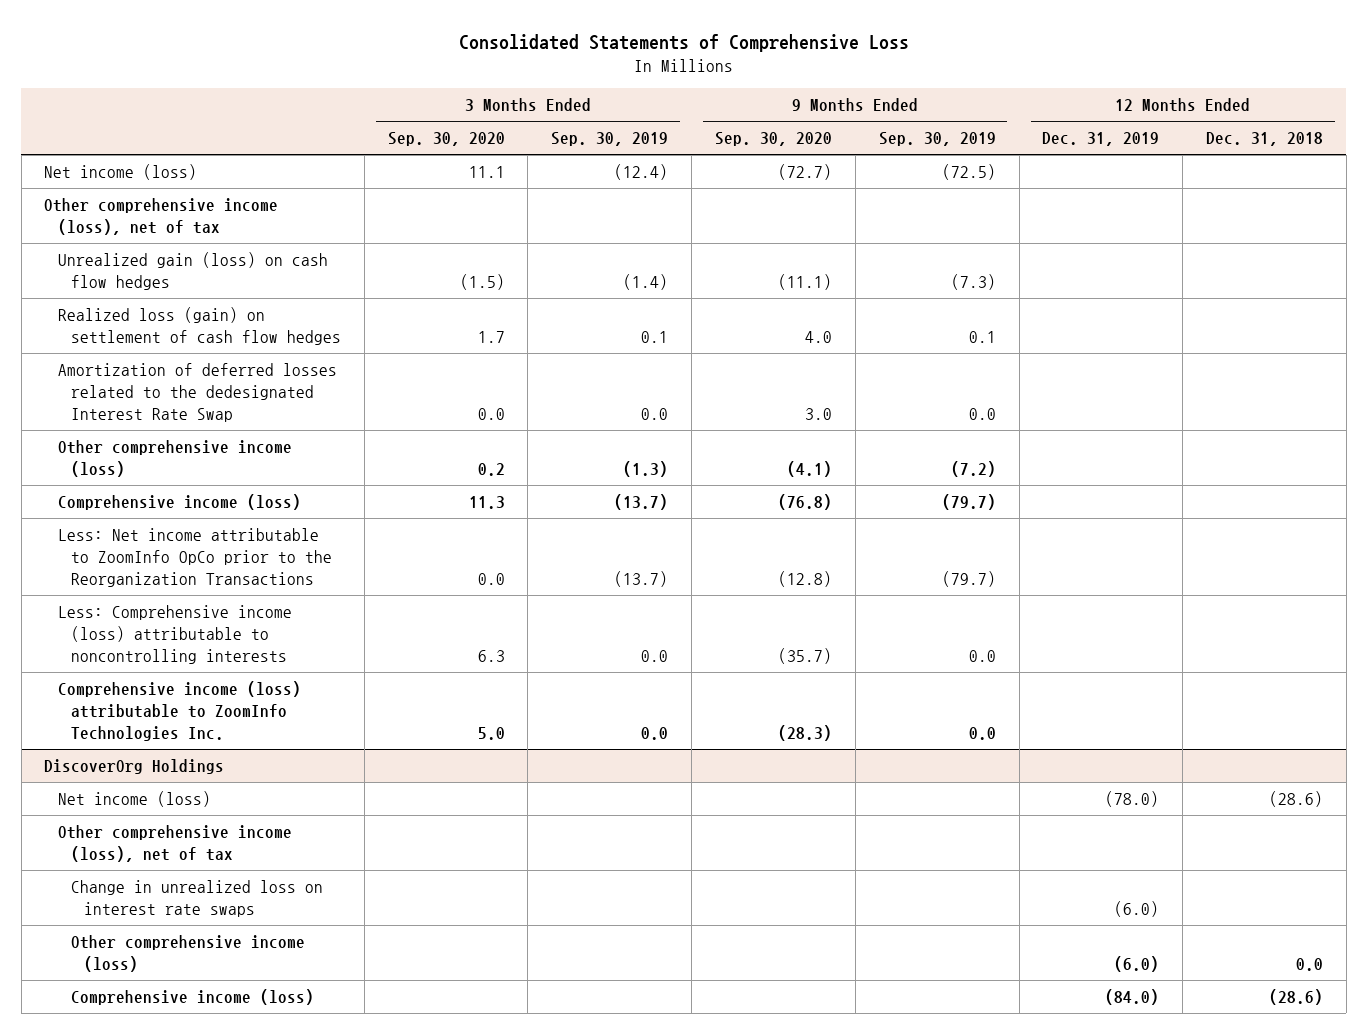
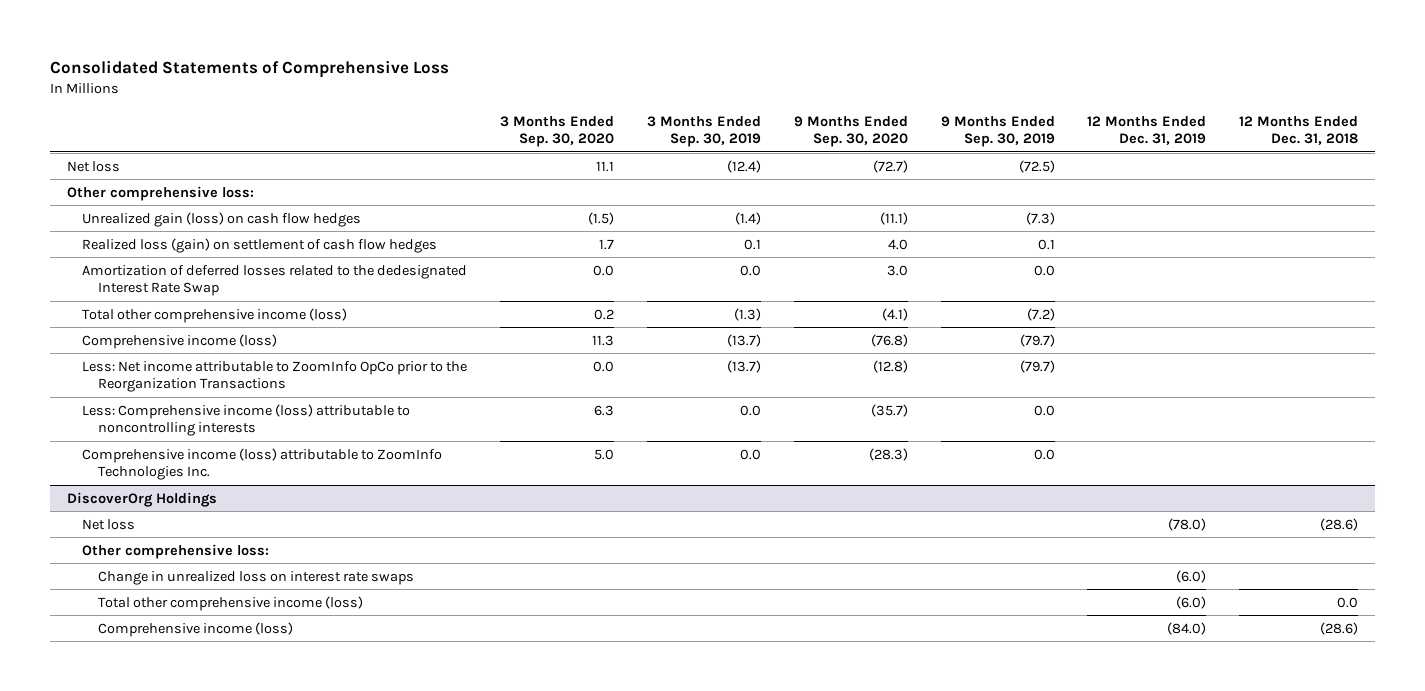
[44,164,198,181] Net income (loss) -> [66,160,120,172] Net loss
[44,198,279,235] Other comprehensive income (loss), net of tax -> [66,185,254,201] Other comprehensive loss:
[57,440,292,477] Other comprehensive income (loss) -> [82,307,348,323] Total other comprehensive income (loss)
[57,791,211,808] Net income (loss) -> [82,518,136,530] Net loss
[57,825,292,862] Other comprehensive income (loss), net of tax -> [82,543,270,559] Other comprehensive loss:
[70,935,305,972] Other comprehensive income (loss) -> [97,595,363,611] Total other comprehensive income (loss)

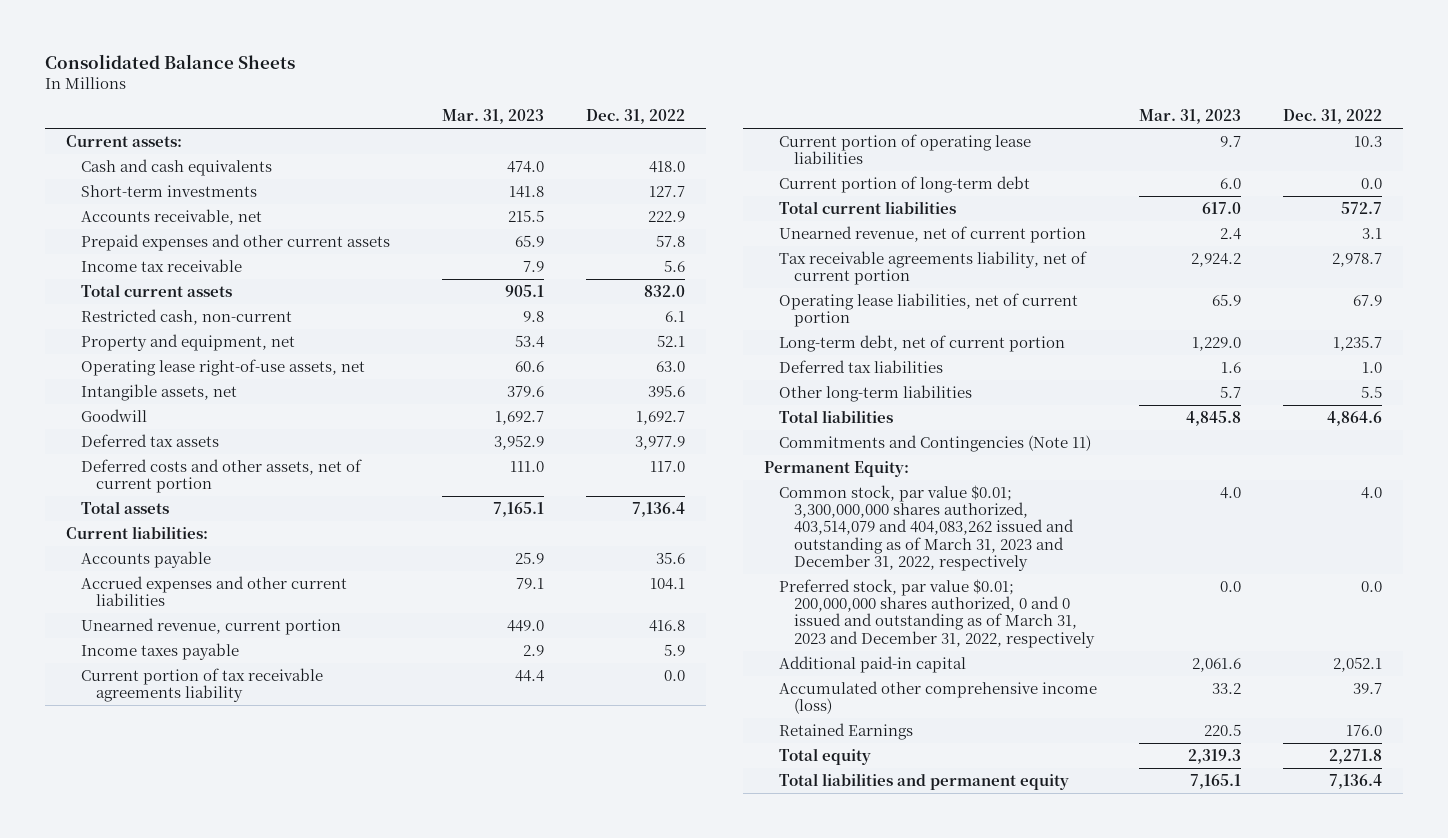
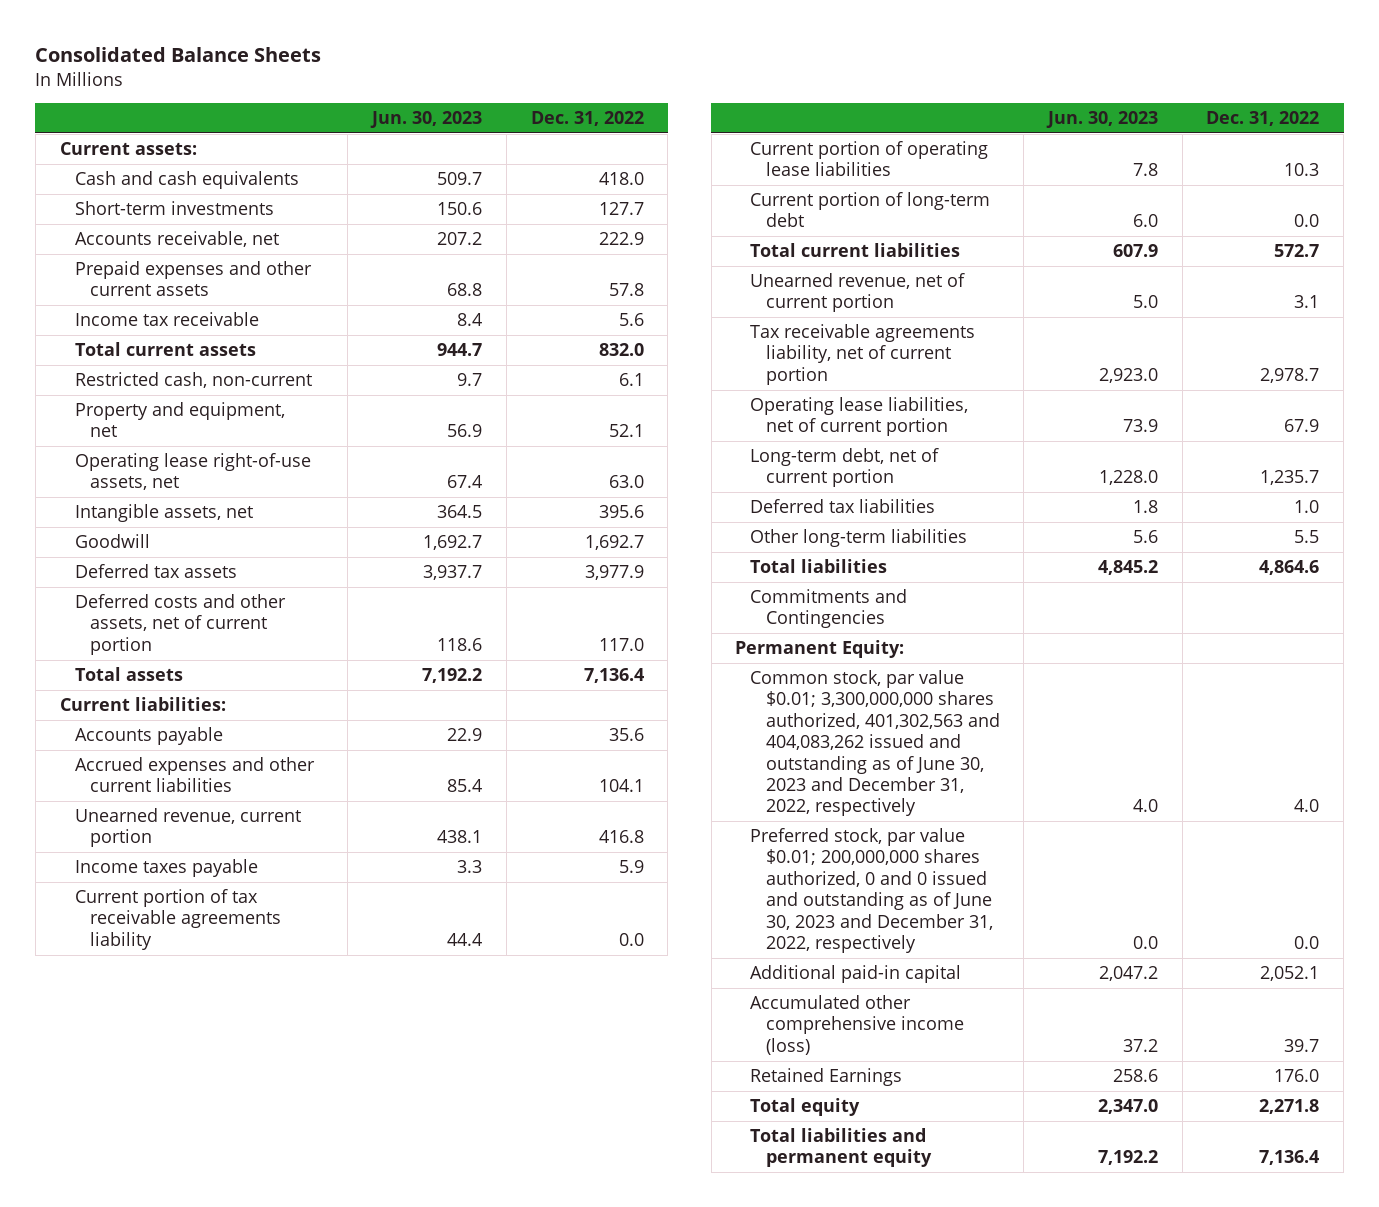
[441,109,544,125] Mar. 31, 2023 -> none
none -> [370,110,483,128] Jun. 30, 2023
[778,434,1091,452] Commitments and Contingencies (Note 11) -> [750,589,908,629] Commitments and Contingencies
[778,484,1074,572] Common stock, par value $0.01; 3,300,000,000 shares authorized, 403,514,079 and 404,083,262 issued and outstanding as of March 31, 2023 and December 31, 2022, respectively -> [750,670,1000,817] Common stock, par value $0.01; 3,300,000,000 shares authorized, 401,302,563 and 404,083,262 issued and outstanding as of June 30, 2023 and December 31, 2022, respectively
[778,578,1095,648] Preferred stock, par value $0.01; 200,000,000 shares authorized, 0 and 0 issued and outstanding as of March 31, 2023 and December 31, 2022, respectively -> [750,828,993,954] Preferred stock, par value $0.01; 200,000,000 shares authorized, 0 and 0 issued and outstanding as of June 30, 2023 and December 31, 2022, respectively

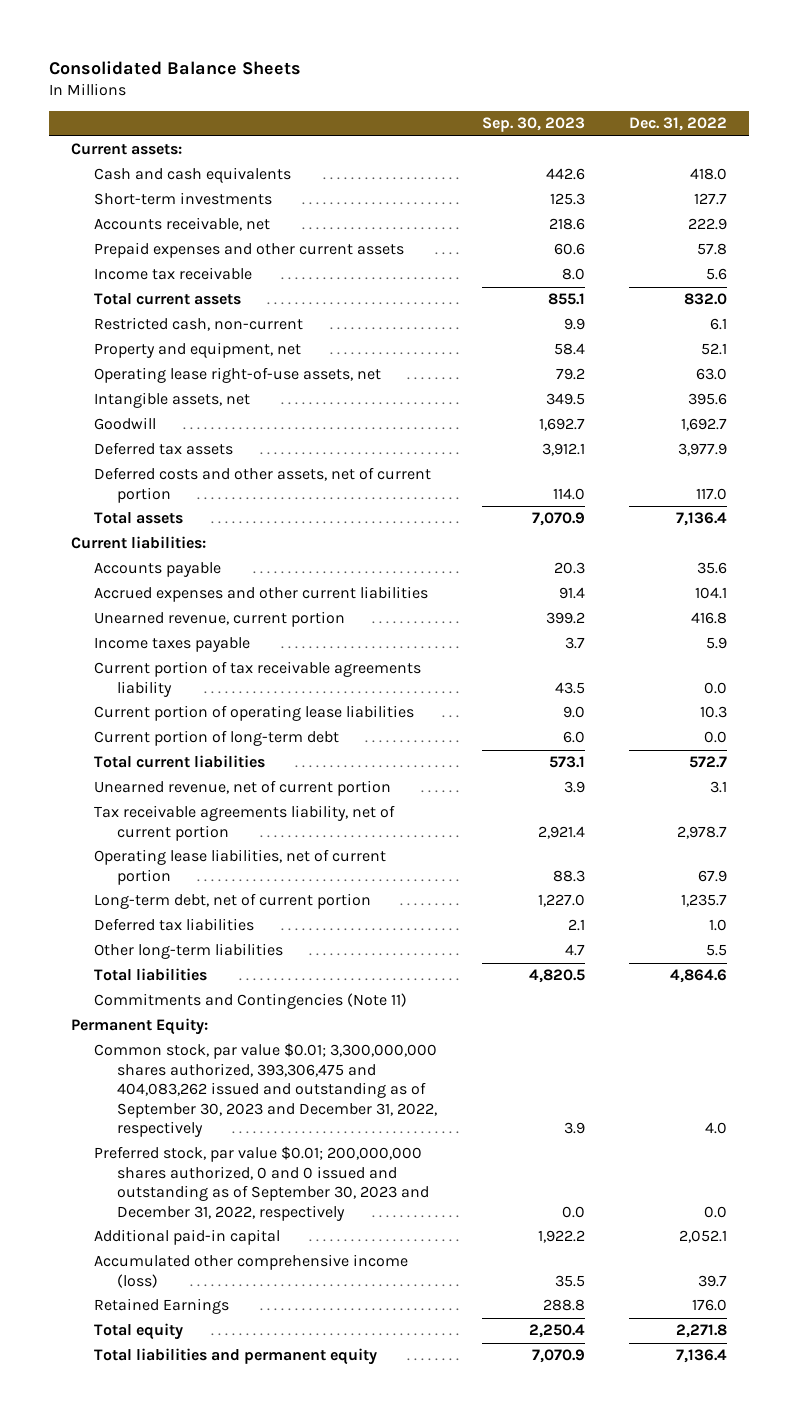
[370,110,483,128] Jun. 30, 2023 -> none
none -> [481,117,585,133] Sep. 30, 2023
[750,589,908,629] Commitments and Contingencies -> [94,993,408,1010] Commitments and Contingencies (Note 11)
[750,670,1000,817] Common stock, par value $0.01; 3,300,000,000 shares authorized, 401,302,563 and 404,083,262 issued and outstanding as of June 30, 2023 and December 31, 2022, respectively -> [94,1043,438,1138] Common stock, par value $0.01; 3,300,000,000 shares authorized, 393,306,475 and 404,083,262 issued and outstanding as of September 30, 2023 and December 31, 2022, respectively
[750,828,993,954] Preferred stock, par value $0.01; 200,000,000 shares authorized, 0 and 0 issued and outstanding as of June 30, 2023 and December 31, 2022, respectively -> [94,1146,429,1221] Preferred stock, par value $0.01; 200,000,000 shares authorized, 0 and 0 issued and outstanding as of September 30, 2023 and December 31, 2022, respectively

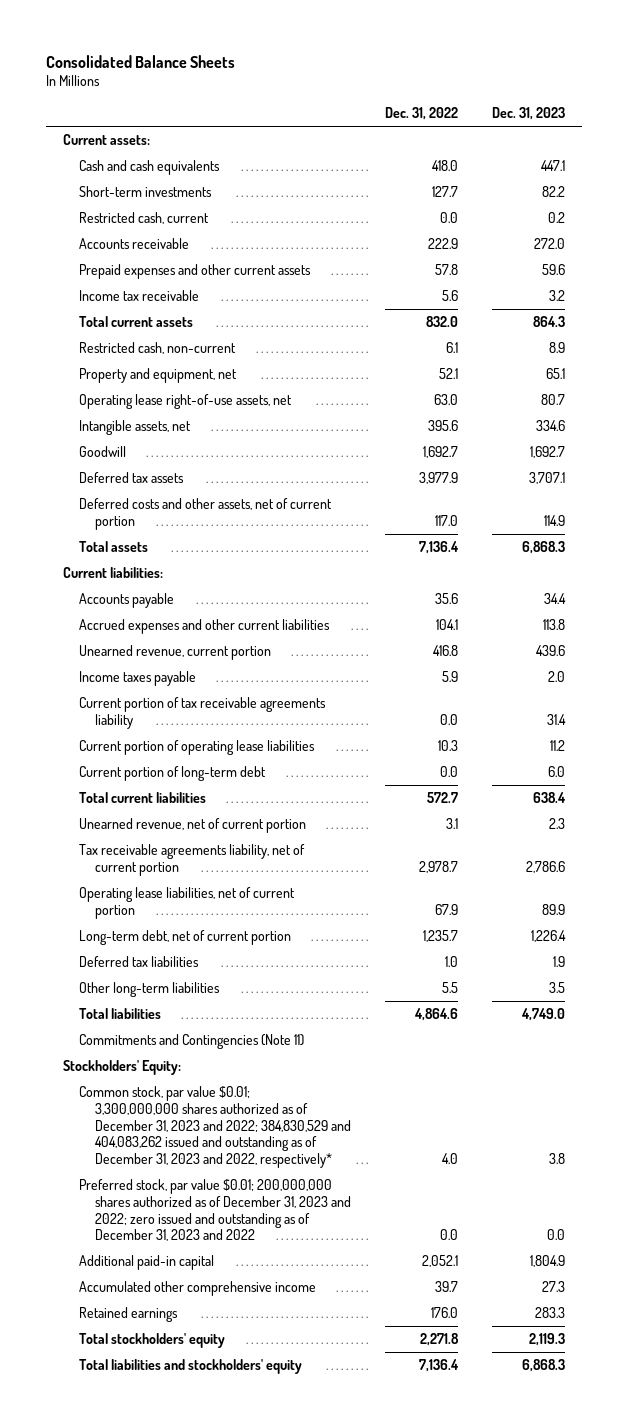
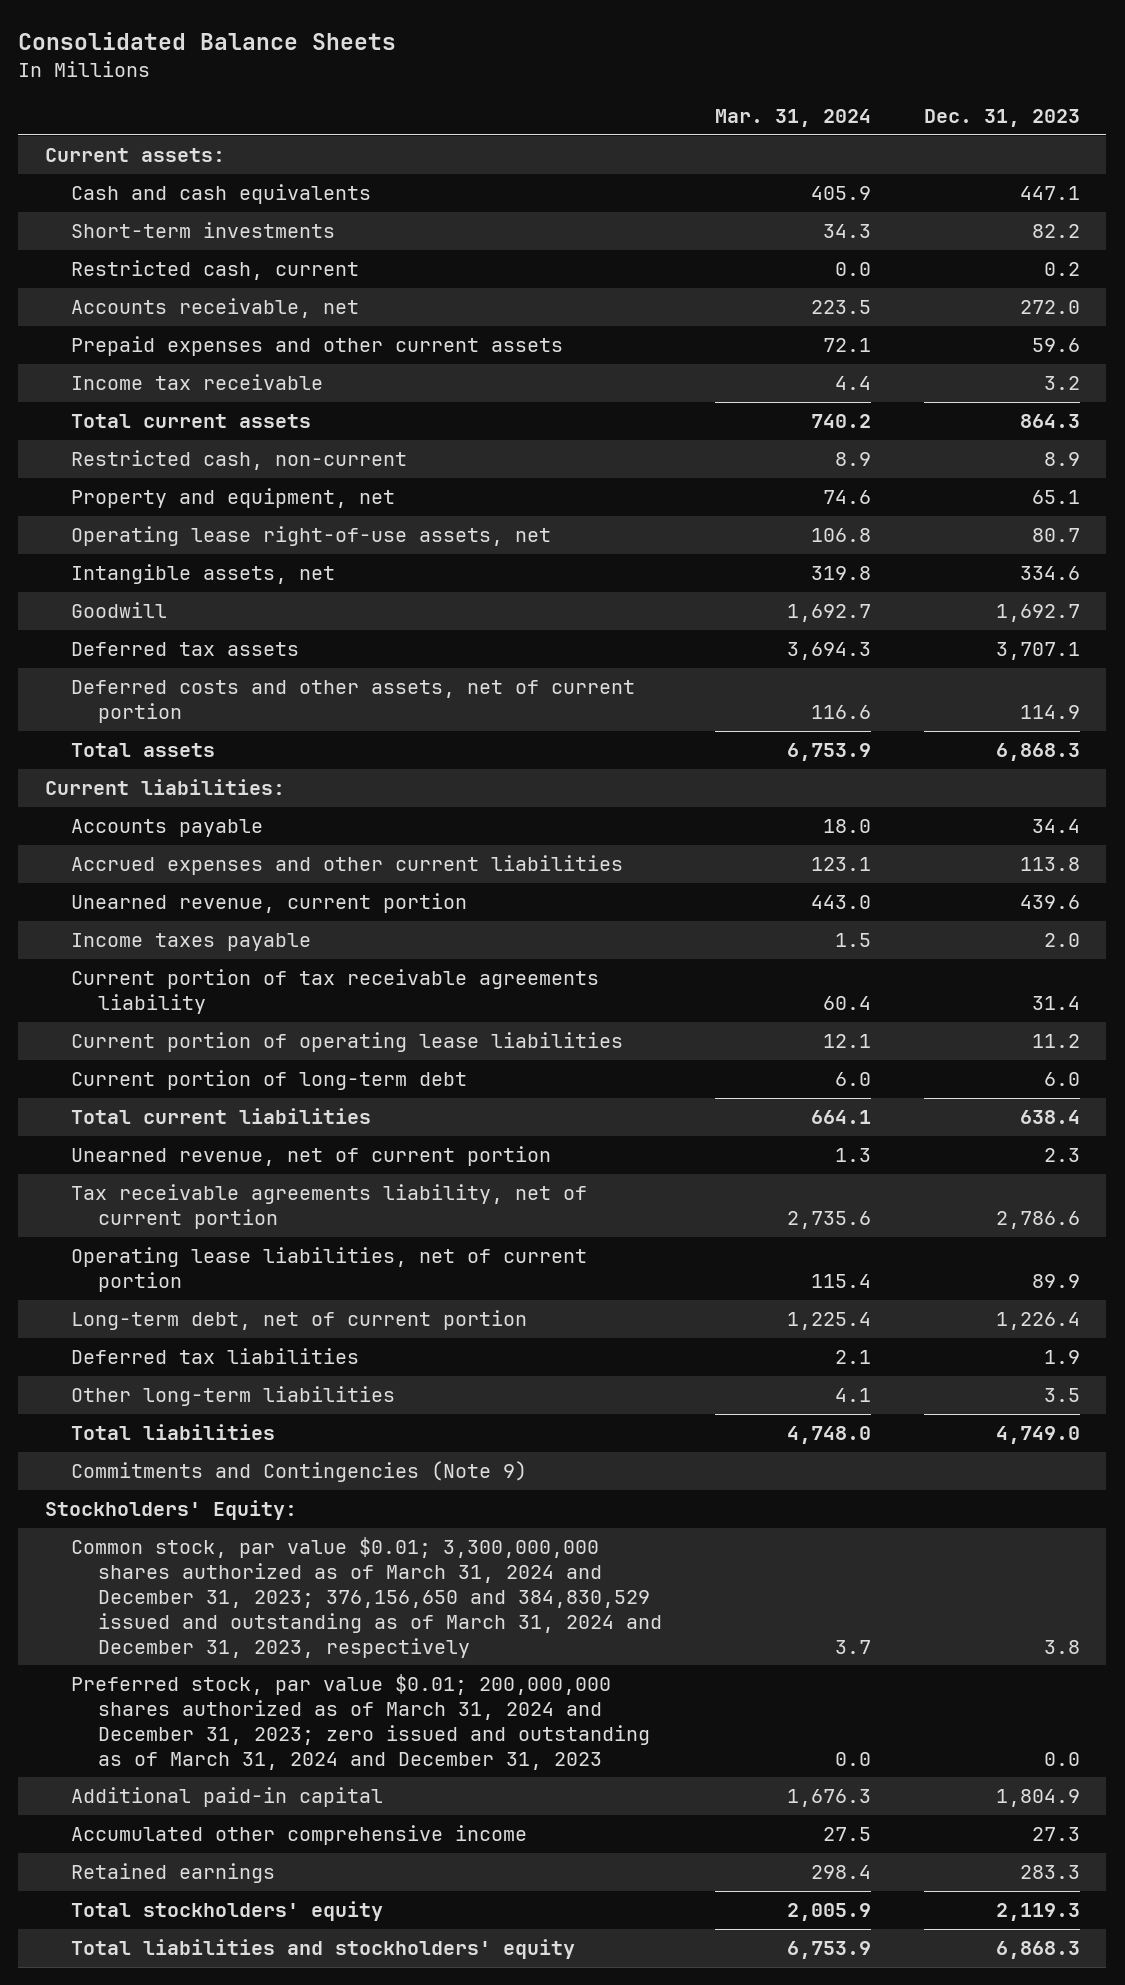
[385,107,459,121] Dec. 31, 2022 -> none
none -> [714,109,871,128] Mar. 31, 2024
[79,238,190,250] Accounts receivable -> [71,298,360,319] Accounts receivable, net
[79,1034,305,1050] Commitments and Contingencies (Note 11) -> [71,1461,528,1483] Commitments and Contingencies (Note 9)
[79,1086,352,1168] Common stock, par value $0.01; 3,300,000,000 shares authorized as of December 31, 2023 and 2022; 384,830,529 and 404,083,262 issued and outstanding as of December 31, 2023 and 2022, respectively* -> [71,1537,663,1658] Common stock, par value $0.01; 3,300,000,000 shares authorized as of March 31, 2024 and December 31, 2023; 376,156,650 and 384,830,529 issued and outstanding as of March 31, 2024 and December 31, 2023, respectively
[79,1179,352,1242] Preferred stock, par value $0.01; 200,000,000 shares authorized as of December 31, 2023 and 2022; zero issued and outstanding as of December 31, 2023 and 2022 -> [71,1674,651,1770] Preferred stock, par value $0.01; 200,000,000 shares authorized as of March 31, 2024 and December 31, 2023; zero issued and outstanding as of March 31, 2024 and December 31, 2023

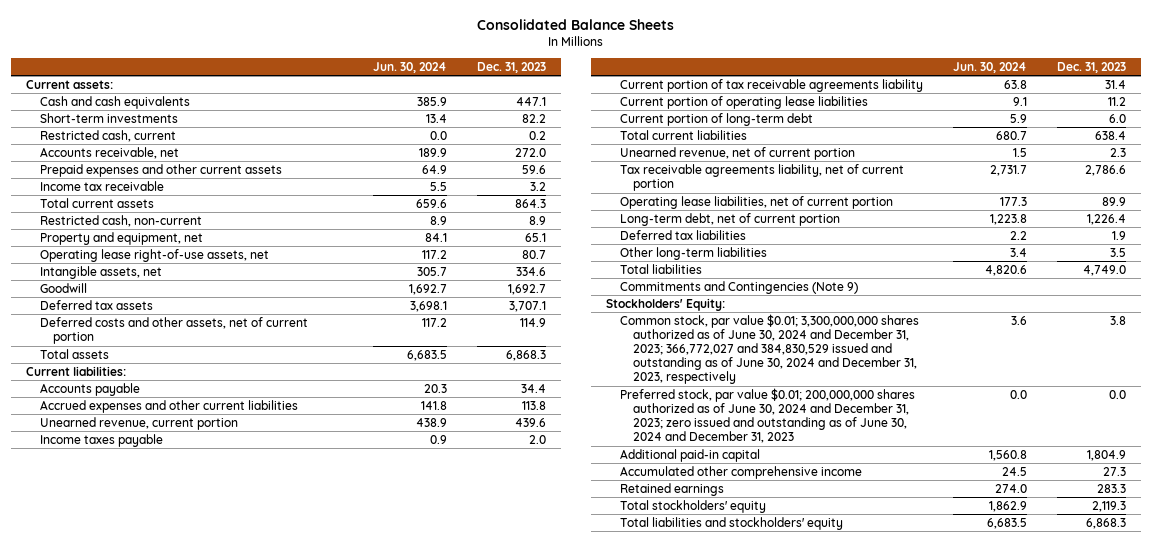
[714,109,871,128] Mar. 31, 2024 -> none
none -> [373,61,448,73] Jun. 30, 2024
[71,1537,663,1658] Common stock, par value $0.01; 3,300,000,000 shares authorized as of March 31, 2024 and December 31, 2023; 376,156,650 and 384,830,529 issued and outstanding as of March 31, 2024 and December 31, 2023, respectively -> [619,313,919,385] Common stock, par value $0.01; 3,300,000,000 shares authorized as of June 30, 2024 and December 31, 2023; 366,772,027 and 384,830,529 issued and outstanding as of June 30, 2024 and December 31, 2023, respectively
[71,1674,651,1770] Preferred stock, par value $0.01; 200,000,000 shares authorized as of March 31, 2024 and December 31, 2023; zero issued and outstanding as of March 31, 2024 and December 31, 2023 -> [619,387,915,444] Preferred stock, par value $0.01; 200,000,000 shares authorized as of June 30, 2024 and December 31, 2023; zero issued and outstanding as of June 30, 2024 and December 31, 2023

